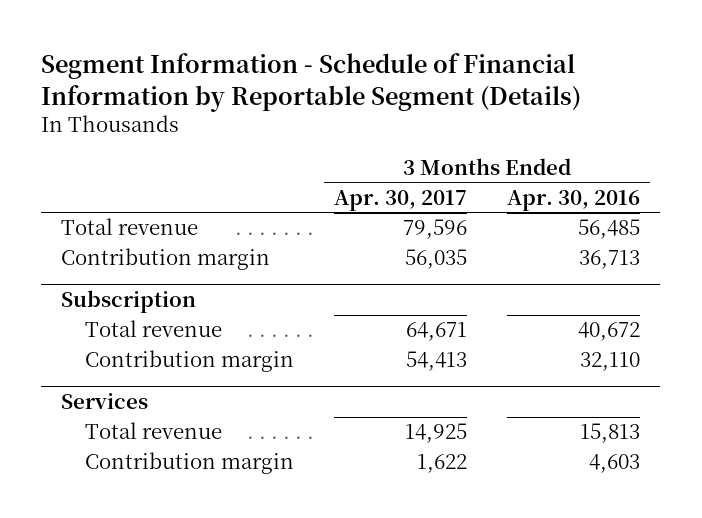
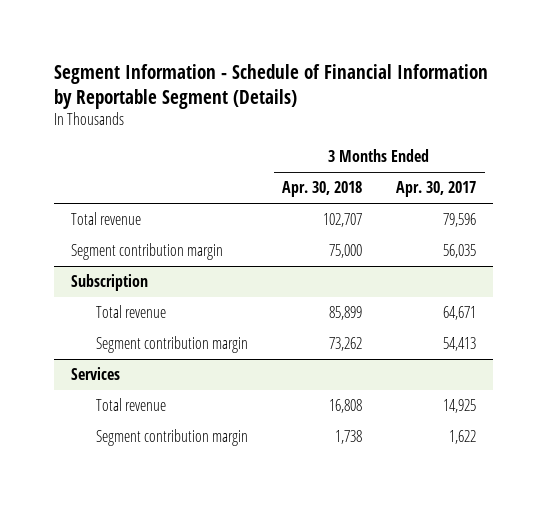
[507,189,641,211] Apr. 30, 2016 -> none
none -> [282,181,363,198] Apr. 30, 2018
[61,248,271,271] Contribution margin -> [70,243,223,261] Segment contribution margin
[84,350,294,373] Contribution margin -> [96,336,249,354] Segment contribution margin
[84,452,294,475] Contribution margin -> [96,429,249,447] Segment contribution margin

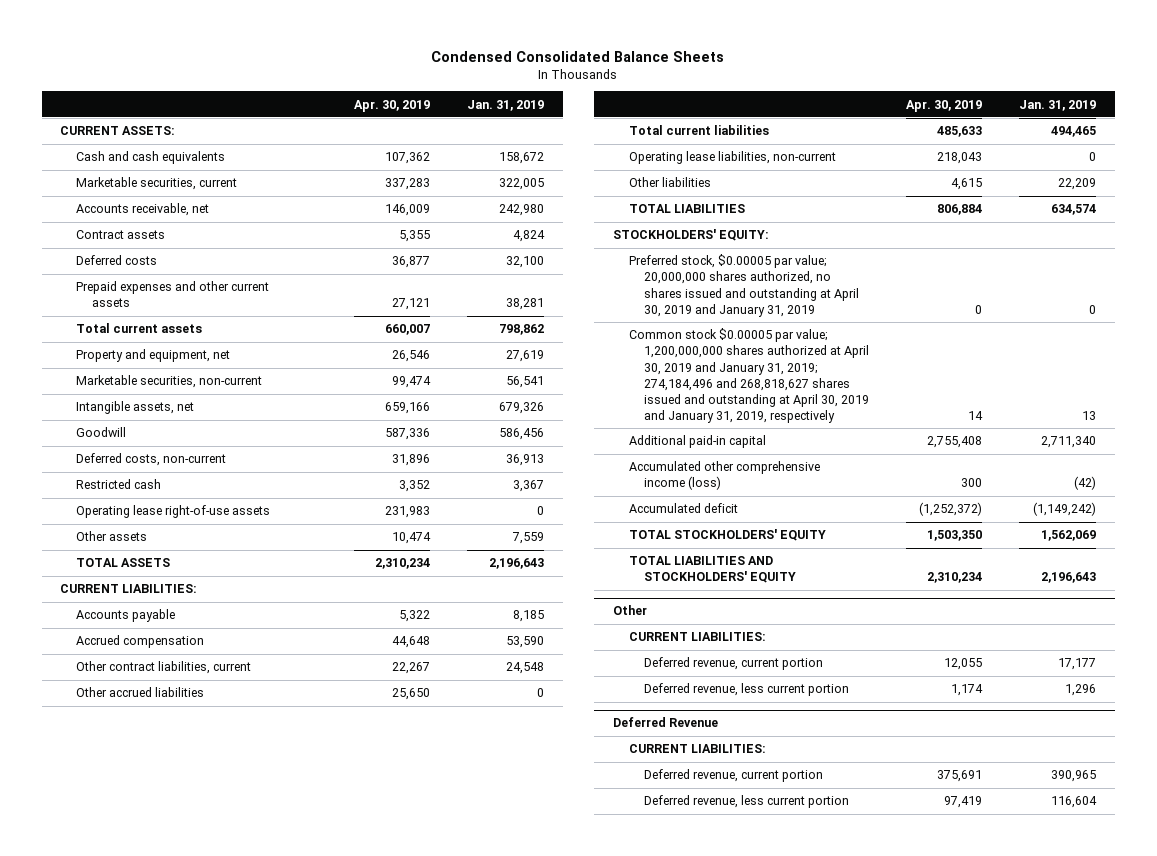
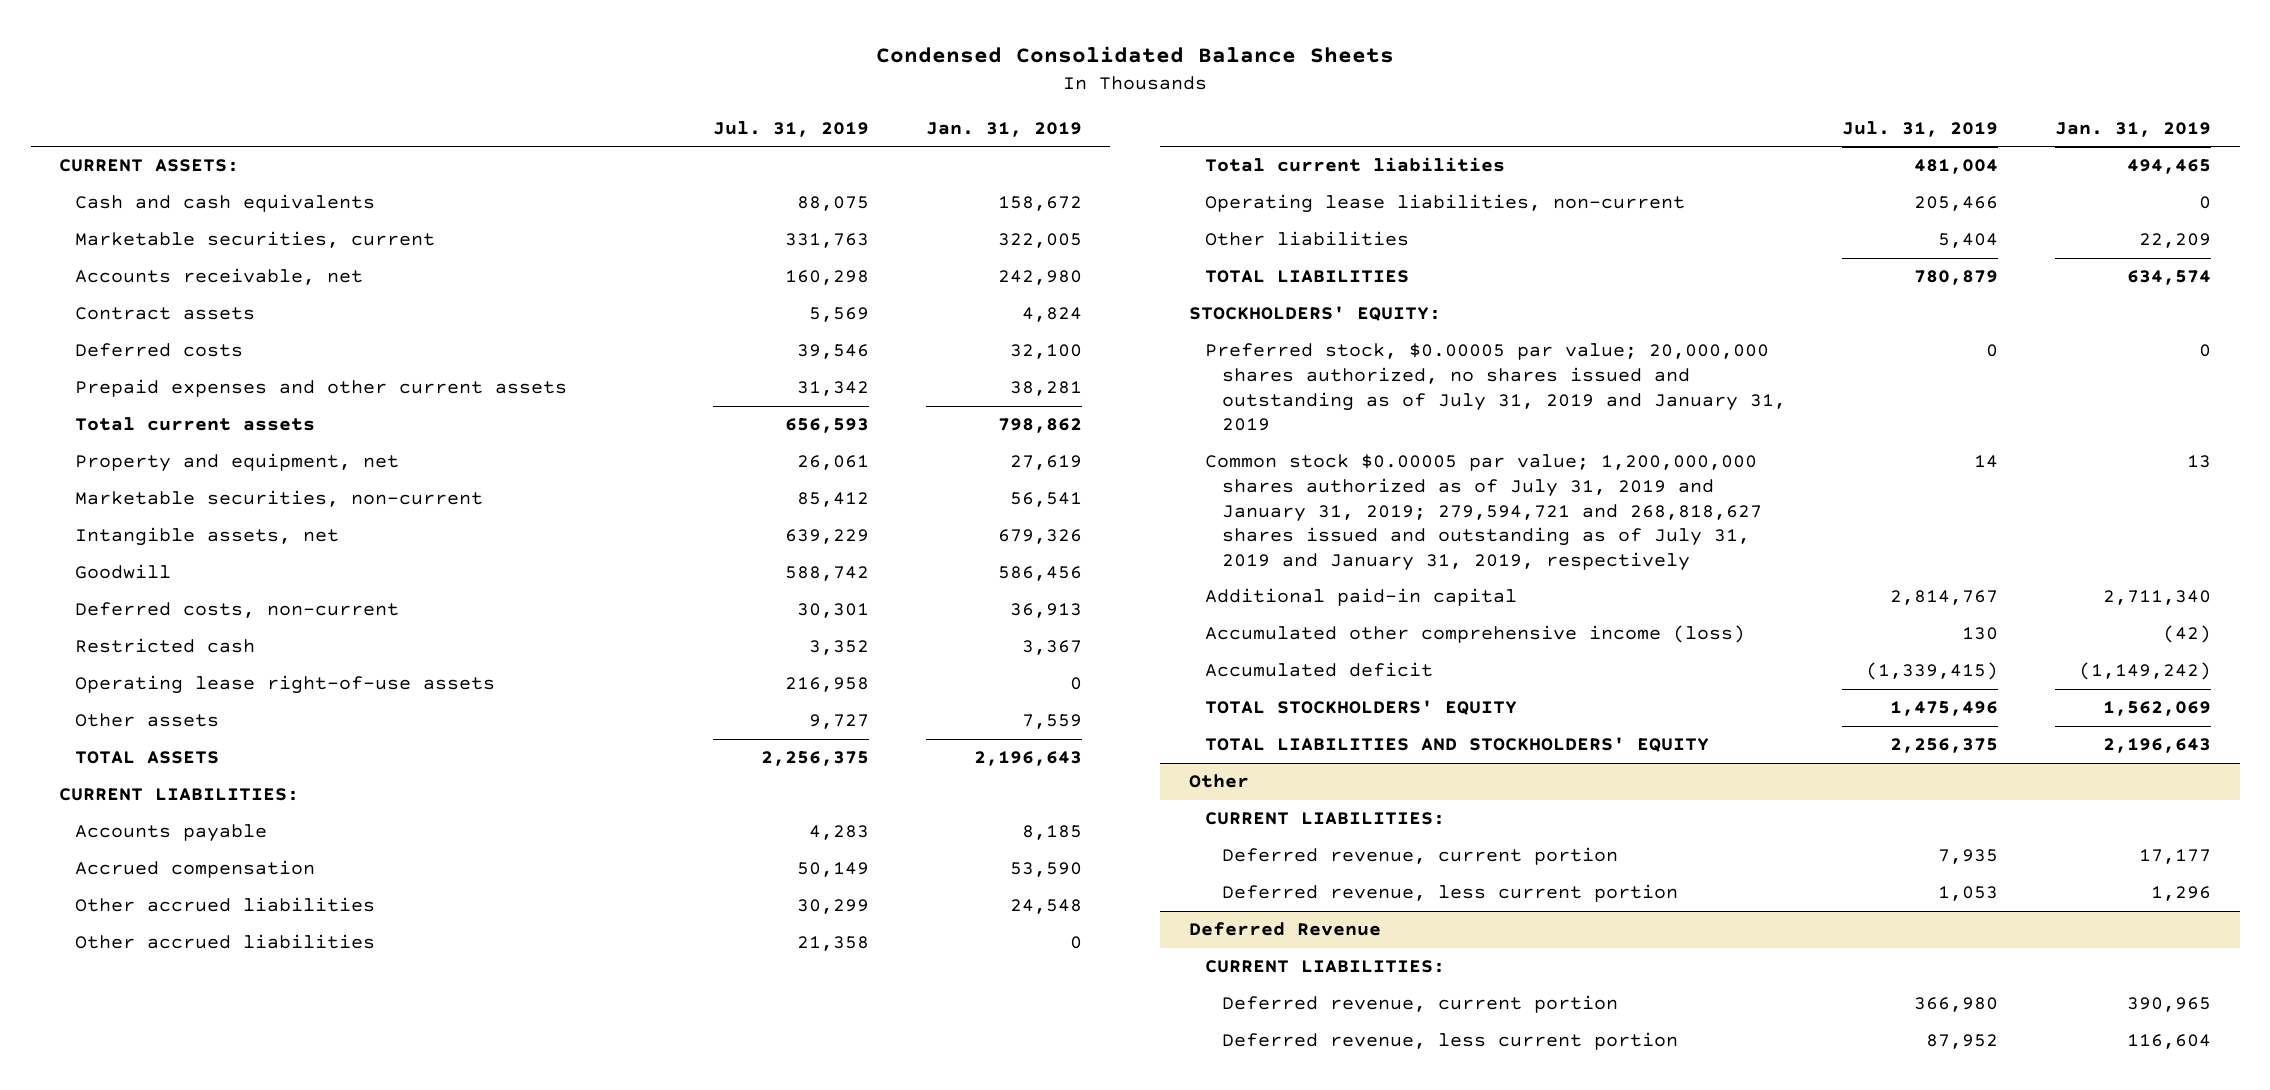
[354,99,431,112] Apr. 30, 2019 -> none
none -> [712,120,869,137] Jul. 31, 2019
[76,661,252,675] Other contract liabilities, current -> [75,897,376,913] Other accrued liabilities
[628,254,860,317] Preferred stock, $0.00005 par value; 20,000,000 shares authorized, no shares issued and outstanding at April 30, 2019 and January 31, 2019 -> [1205,343,1786,432] Preferred stock, $0.00005 par value; 20,000,000 shares authorized, no shares issued and outstanding as of July 31, 2019 and January 31, 2019
[628,328,870,424] Common stock $0.00005 par value; 1,200,000,000 shares authorized at April 30, 2019 and January 31, 2019; 274,184,496 and 268,818,627 shares issued and outstanding at April 30, 2019 and January 31, 2019, respectively -> [1205,454,1762,571] Common stock $0.00005 par value; 1,200,000,000 shares authorized as of July 31, 2019 and January 31, 2019; 279,594,721 and 268,818,627 shares issued and outstanding as of July 31, 2019 and January 31, 2019, respectively

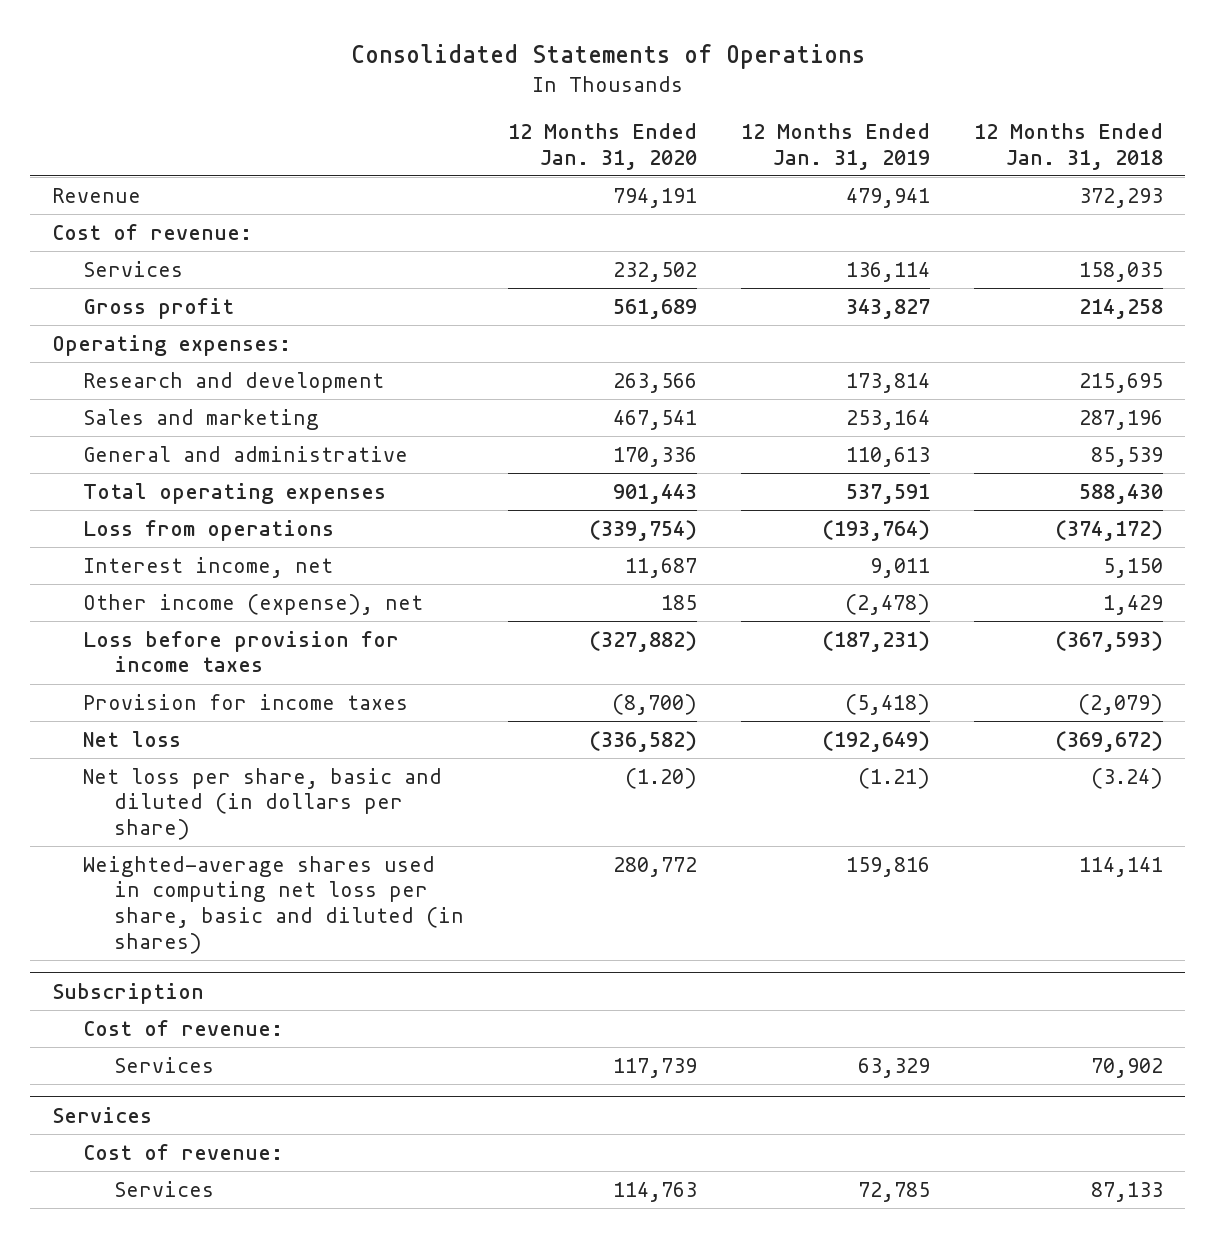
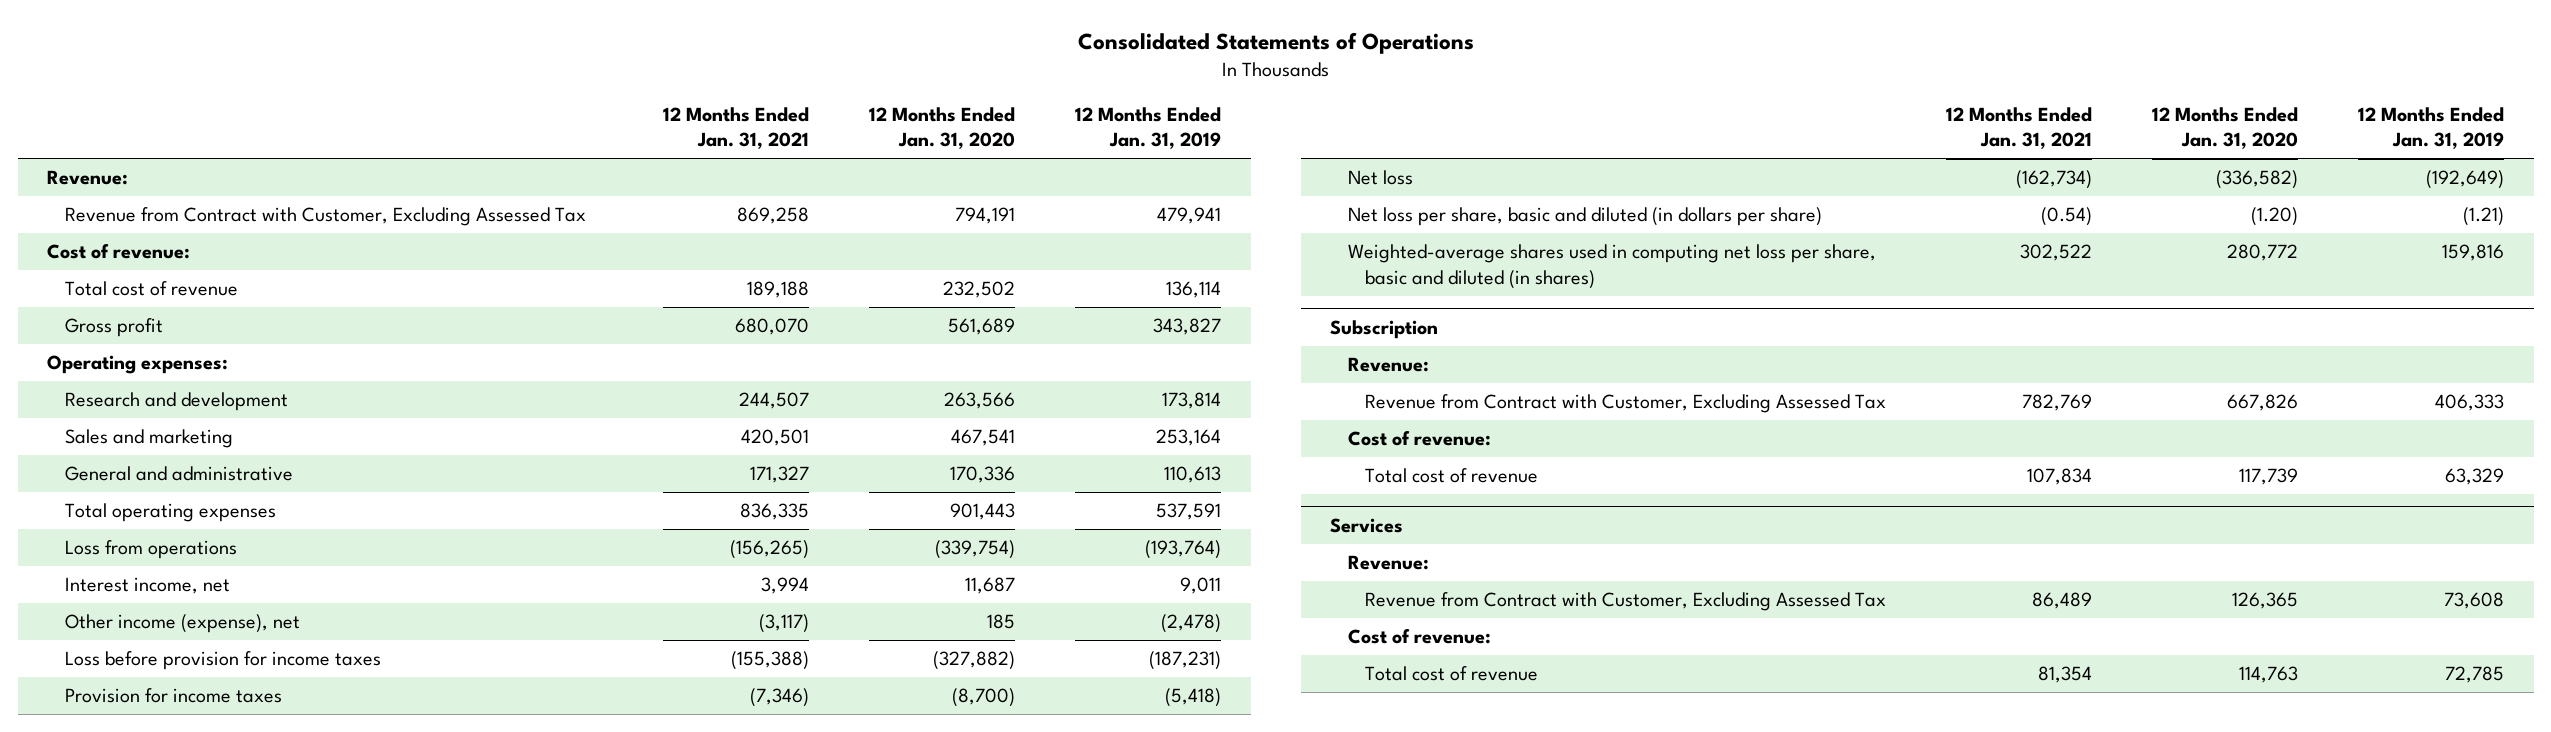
[974,123,1164,170] 12 Months Ended Jan. 31, 2018 -> none
none -> [663,106,810,150] 12 Months Ended Jan. 31, 2021
none -> [47,170,129,186] Revenue:
[52,187,142,203] Revenue -> [64,207,586,227] Revenue from Contract with Customer, Excluding Assessed Tax
[82,260,183,277] Services -> [64,281,238,297] Total cost of revenue
none -> [1347,357,1429,373] Revenue:
none -> [1365,394,1887,414] Revenue from Contract with Customer, Excluding Assessed Tax
[113,1056,214,1073] Services -> [1365,468,1539,484] Total cost of revenue
none -> [1347,555,1429,571] Revenue:
none -> [1365,592,1887,612] Revenue from Contract with Customer, Excluding Assessed Tax
[113,1180,214,1197] Services -> [1365,666,1539,682] Total cost of revenue

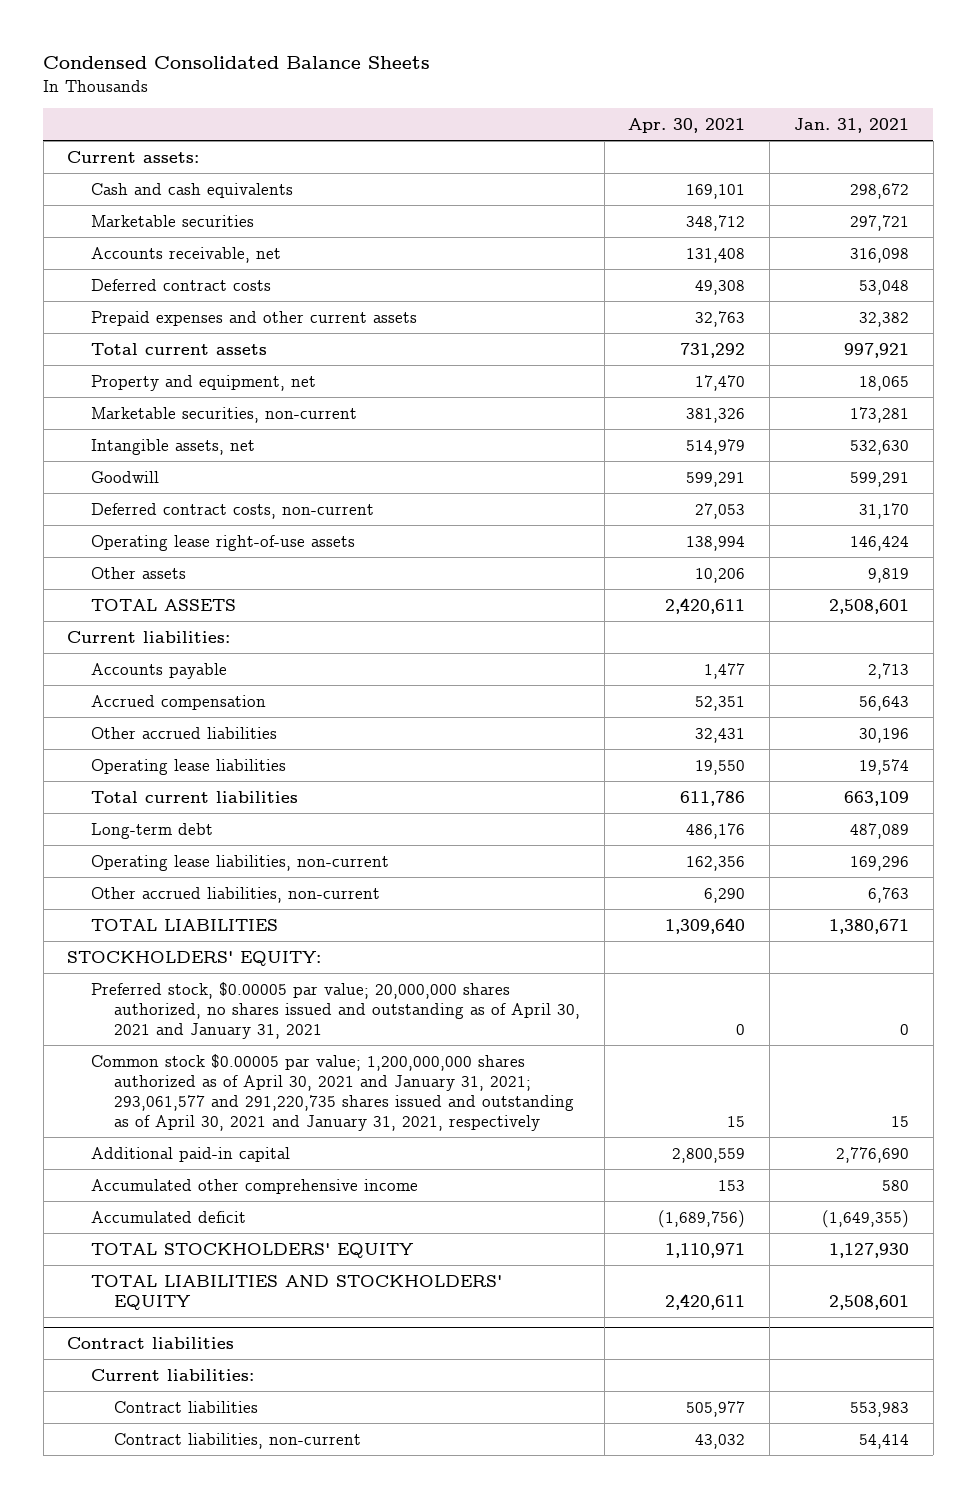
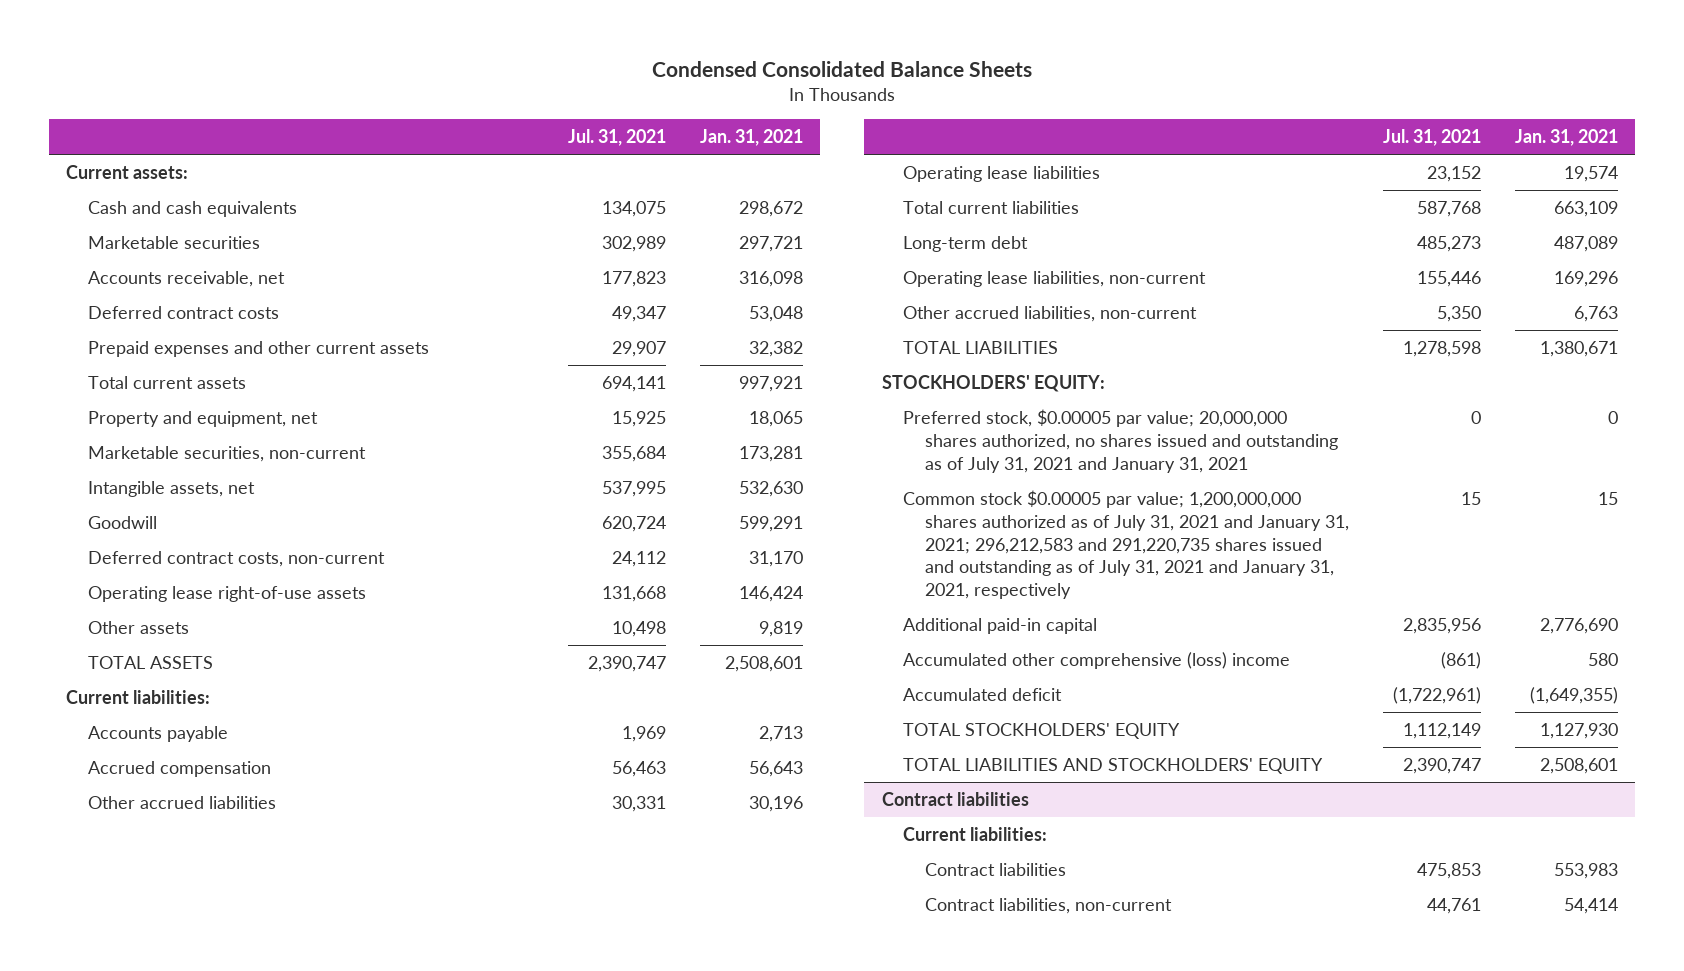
[628,118,746,134] Apr. 30, 2021 -> none
none -> [567,129,666,147] Jul. 31, 2021
[90,981,580,1039] Preferred stock, $0.00005 par value; 20,000,000 shares authorized, no shares issued and outstanding as of April 30, 2021 and January 31, 2021 -> [903,409,1338,473] Preferred stock, $0.00005 par value; 20,000,000 shares authorized, no shares issued and outstanding as of July 31, 2021 and January 31, 2021
[90,1053,574,1131] Common stock $0.00005 par value; 1,200,000,000 shares authorized as of April 30, 2021 and January 31, 2021; 293,061,577 and 291,220,735 shares issued and outstanding as of April 30, 2021 and January 31, 2021, respectively -> [903,490,1349,599] Common stock $0.00005 par value; 1,200,000,000 shares authorized as of July 31, 2021 and January 31, 2021; 296,212,583 and 291,220,735 shares issued and outstanding as of July 31, 2021 and January 31, 2021, respectively
[90,1178,418,1194] Accumulated other comprehensive income -> [903,652,1291,670] Accumulated other comprehensive (loss) income

